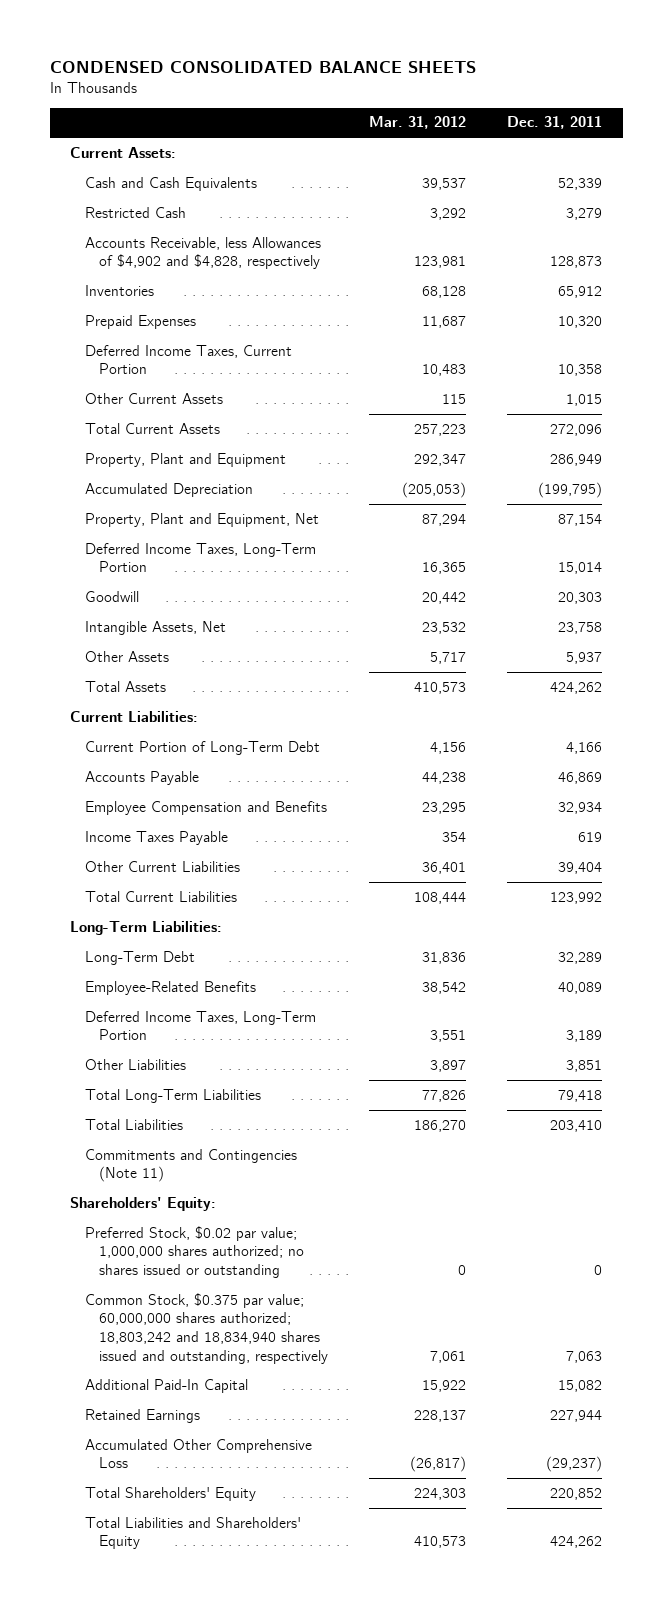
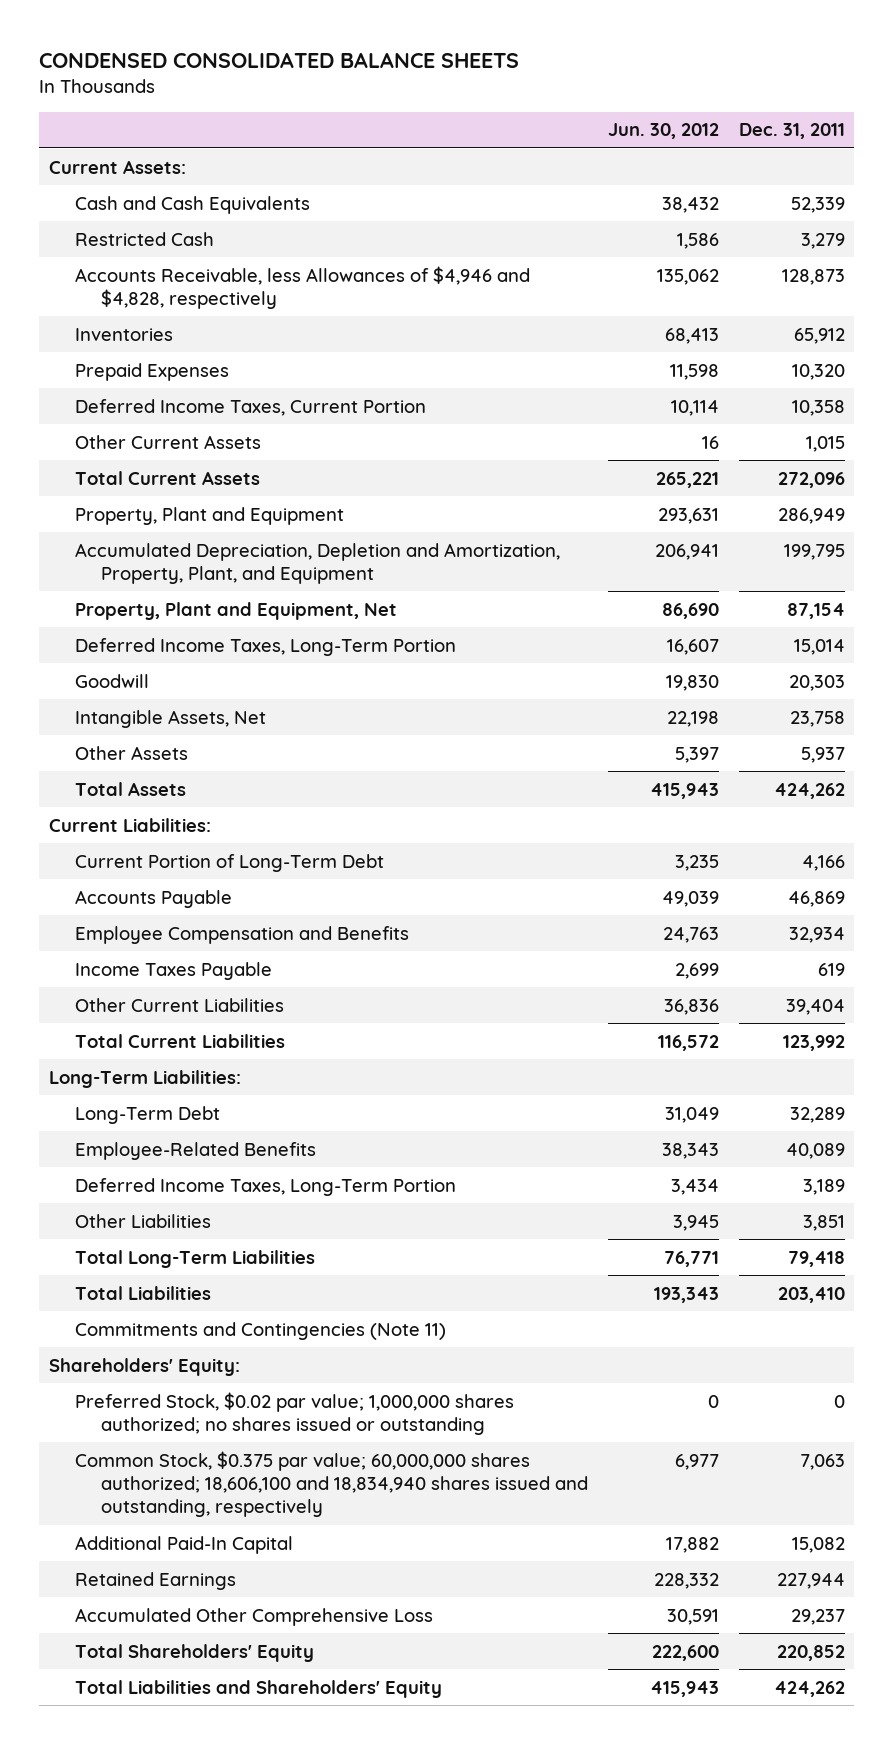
[369,116,467,130] Mar. 31, 2012 -> none
none -> [608,123,720,140] Jun. 30, 2012
[84,236,321,270] Accounts Receivable, less Allowances of $4,902 and $4,828, respectively -> [75,265,531,309] Accounts Receivable, less Allowances of $4,946 and $4,828, respectively
[84,482,253,497] Accumulated Depreciation -> [75,542,561,584] Accumulated Depreciation, Depletion and Amortization, Property, Plant, and Equipment
[538,481,603,498] (199,795) -> [783,543,845,560] 199,795
[84,1292,329,1364] Common Stock, $0.375 par value; 60,000,000 shares authorized; 18,803,242 and 18,834,940 shares issued and outstanding, respectively -> [75,1450,589,1518] Common Stock, $0.375 par value; 60,000,000 shares authorized; 18,606,100 and 18,834,940 shares issued and outstanding, respectively
[546,1456,603,1473] (29,237) -> [790,1608,845,1625] 29,237

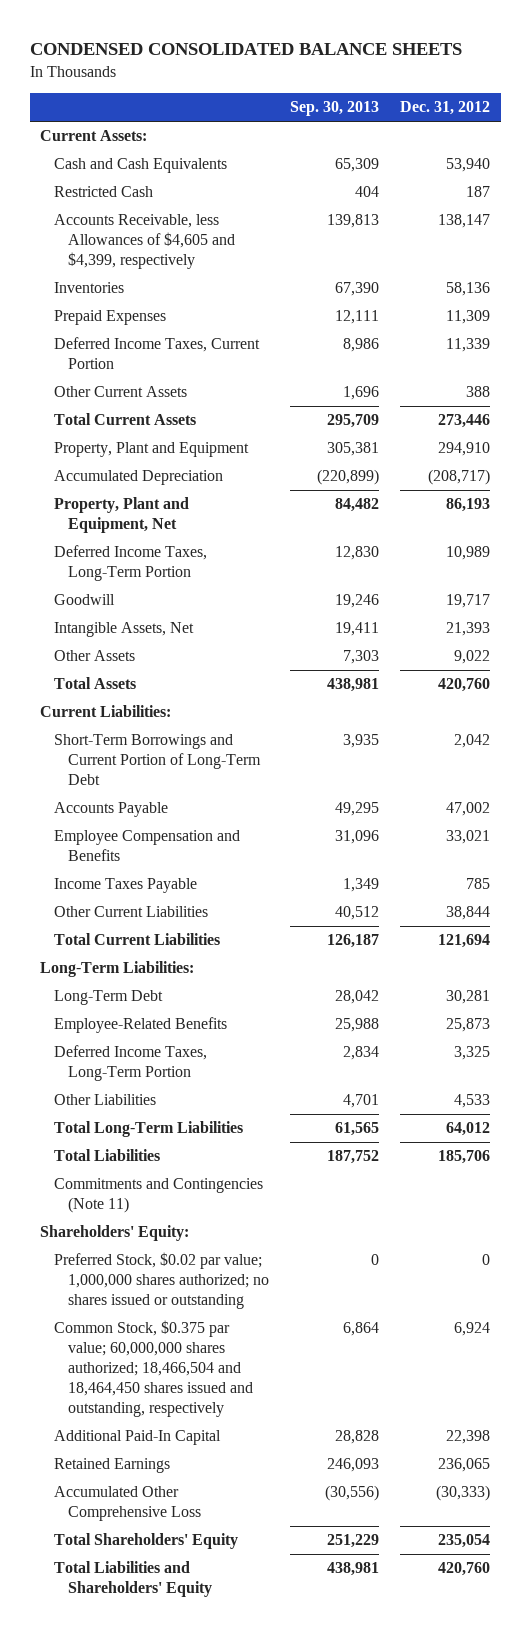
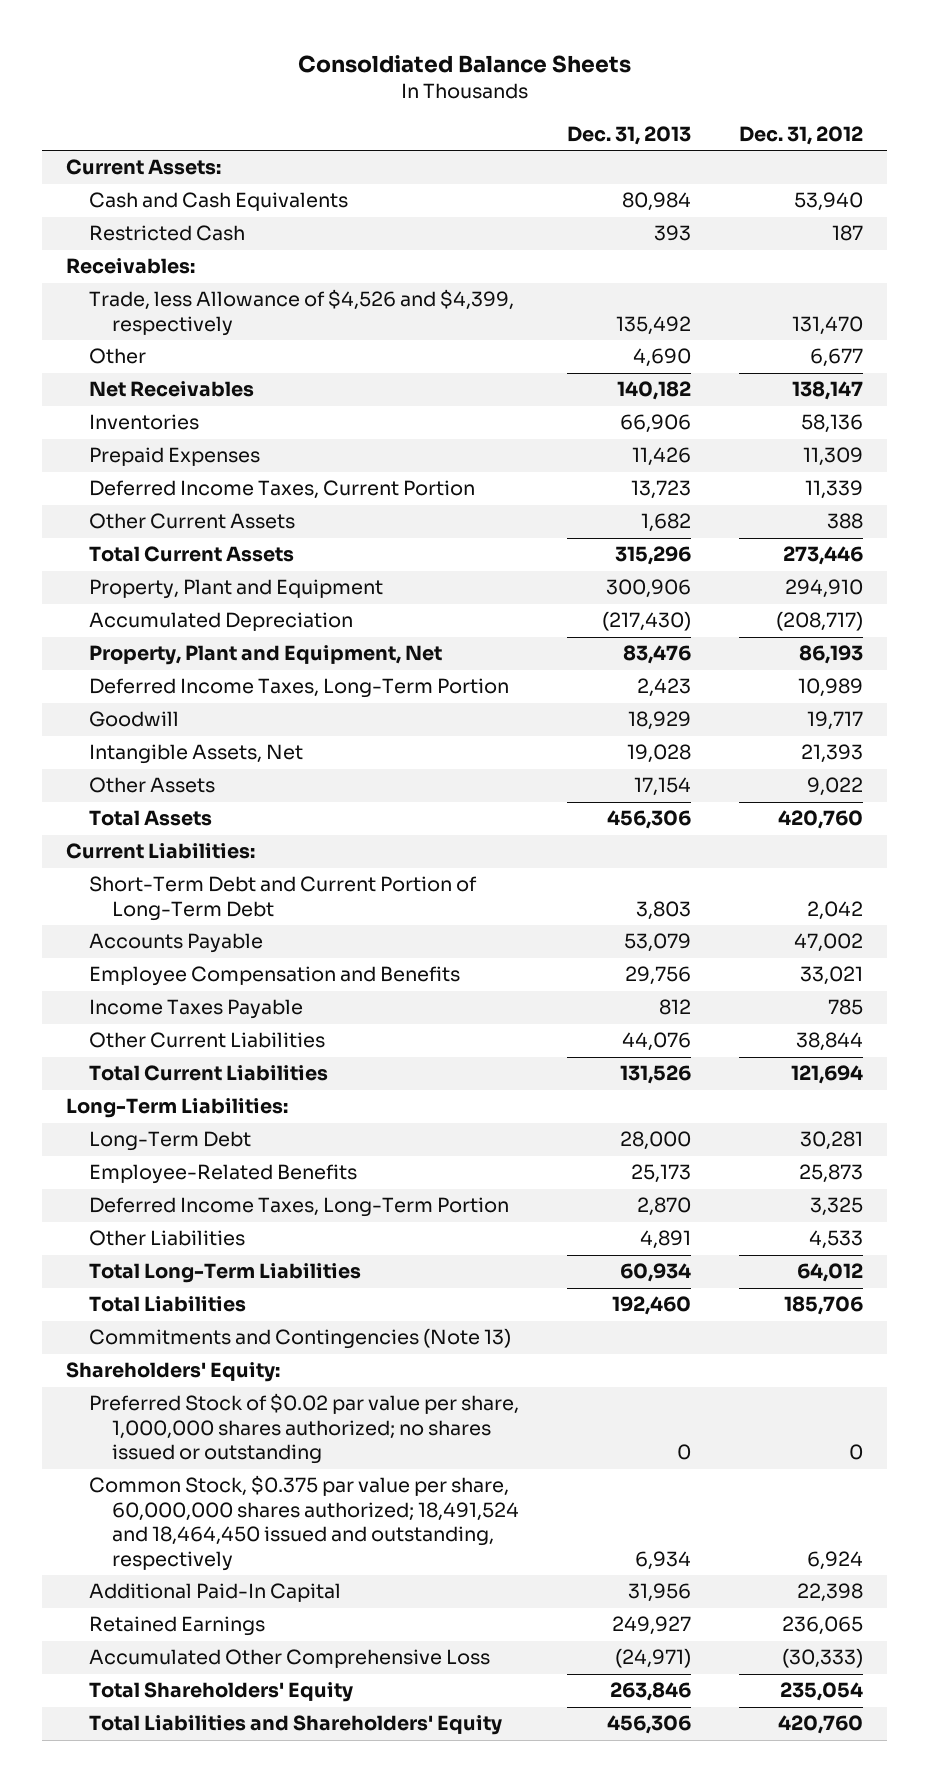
[29,43,462,56] CONDENSED CONSOLIDATED BALANCE SHEETS -> [297,55,631,74] Consoldiated Balance Sheets
[289,101,379,117] Sep. 30, 2013 -> none
none -> [567,125,692,145] Dec. 31, 2013
none -> [66,258,196,275] Receivables:
none -> [89,289,515,336] Trade, less Allowance of $4,526 and $4,399, respectively
none -> [89,348,147,365] Other
[54,214,235,270] Accounts Receivable, less Allowances of $4,605 and $4,399, respectively -> [89,381,255,398] Net Receivables
[54,734,261,786] Short-Term Borrowings and Current Portion of Long-Term Debt -> [89,876,478,921] Short-Term Debt and Current Portion of Long-Term Debt
[54,1178,264,1214] Commitments and Contingencies (Note 11) -> [89,1328,512,1350] Commitments and Contingencies (Note 13)
[54,1252,269,1310] Preferred Stock, $0.02 par value; 1,000,000 shares authorized; no shares issued or outstanding -> [89,1393,520,1465] Preferred Stock of $0.02 par value per share, 1,000,000 shares authorized; no shares issued or outstanding
[54,1320,253,1418] Common Stock, $0.375 par value; 60,000,000 shares authorized; 18,466,504 and 18,464,450 shares issued and outstanding, respectively -> [89,1475,520,1571] Common Stock, $0.375 par value per share, 60,000,000 shares authorized; 18,491,524 and 18,464,450 issued and outstanding, respectively

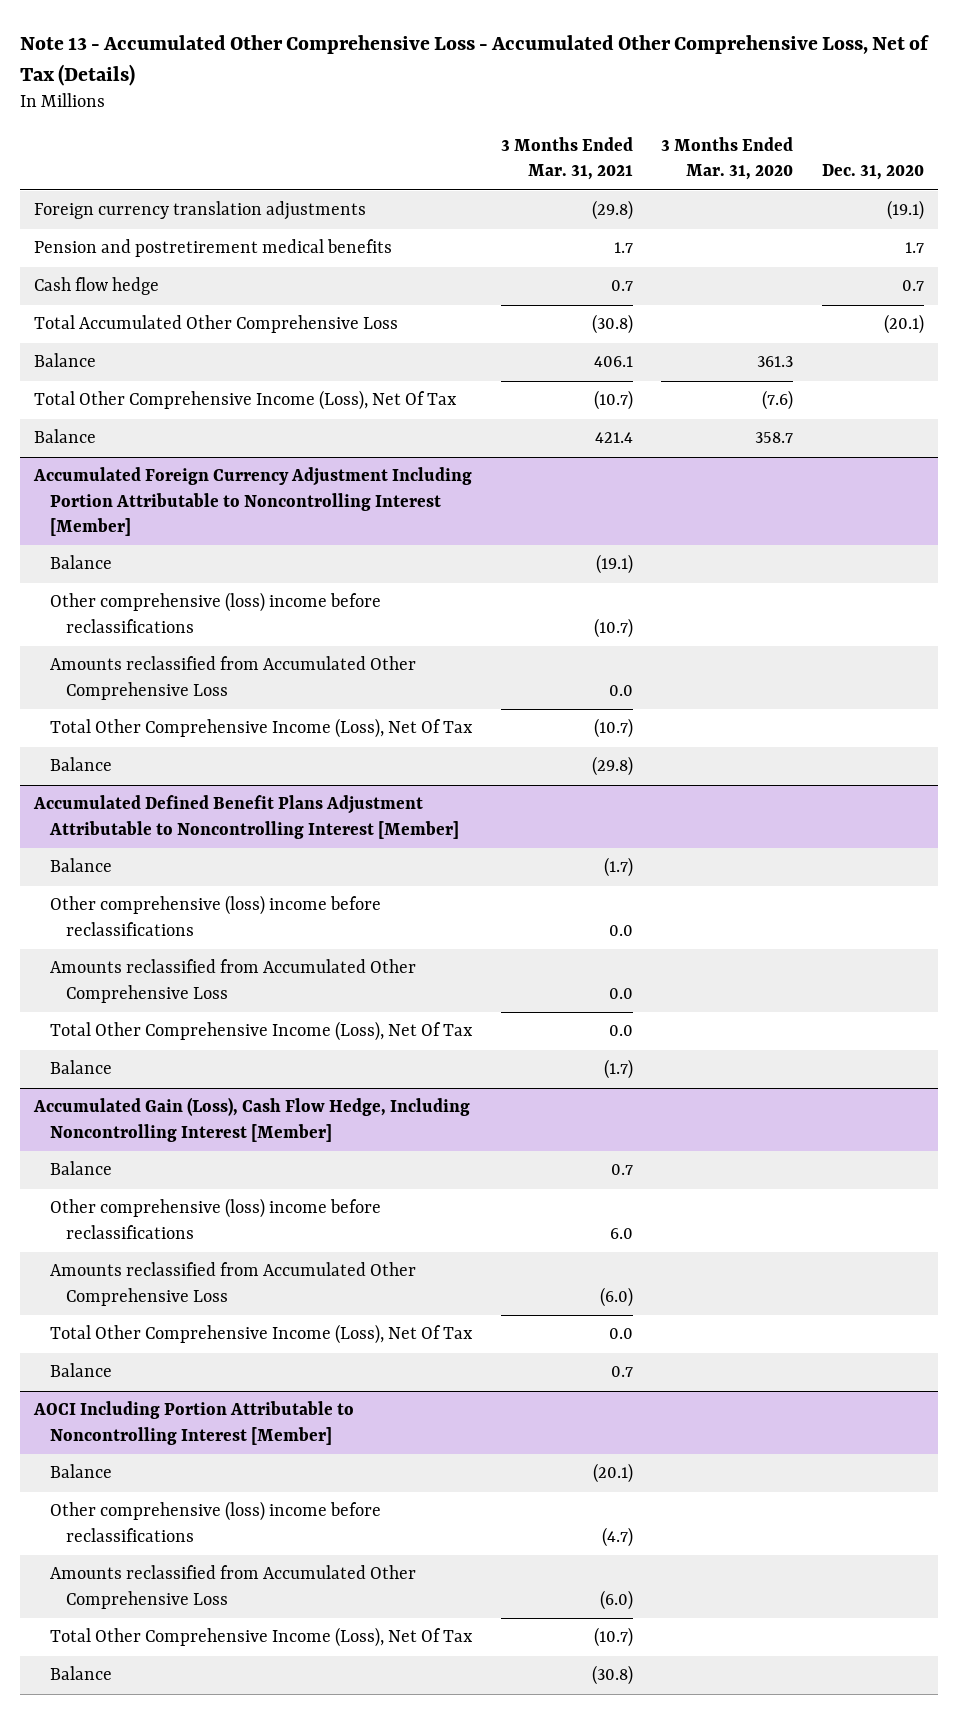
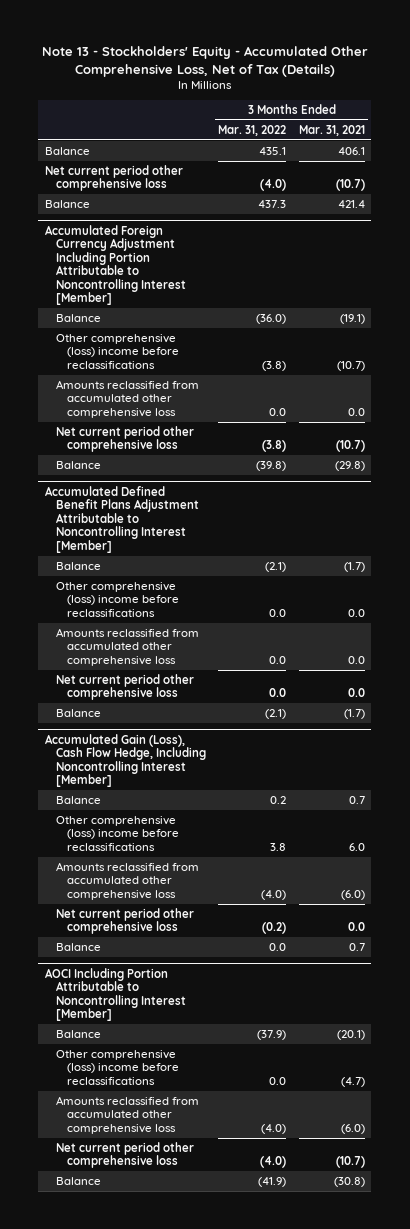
[20,35,930,86] Note 13 - Accumulated Other Comprehensive Loss - Accumulated Other Comprehensive Loss, Net of Tax (Details) -> [41,45,368,77] Note 13 - Stockholders' Equity - Accumulated Other Comprehensive Loss, Net of Tax (Details)
[661,136,794,181] 3 Months Ended Mar. 31, 2020 -> none
[821,164,924,181] Dec. 31, 2020 -> none
none -> [218,124,287,136] Mar. 31, 2022
[34,201,367,221] Foreign currency translation adjustments -> none
[34,239,393,258] Pension and postretirement medical benefits -> none
[34,277,160,296] Cash flow hedge -> none
[34,315,399,334] Total Accumulated Other Comprehensive Loss -> none
[34,390,458,411] Total Other Comprehensive Income (Loss), Net Of Tax -> [44,164,183,192] Net current period other comprehensive loss
[50,656,417,700] Amounts reclassified from Accumulated Other Comprehensive Loss -> [55,379,199,418] Amounts reclassified from accumulated other comprehensive loss
[50,718,474,739] Total Other Comprehensive Income (Loss), Net Of Tax -> [55,425,194,453] Net current period other comprehensive loss
[50,959,417,1003] Amounts reclassified from Accumulated Other Comprehensive Loss -> [55,627,199,666] Amounts reclassified from accumulated other comprehensive loss
[50,1021,474,1042] Total Other Comprehensive Income (Loss), Net Of Tax -> [55,673,194,701] Net current period other comprehensive loss
[50,1262,417,1306] Amounts reclassified from Accumulated Other Comprehensive Loss -> [55,861,199,900] Amounts reclassified from accumulated other comprehensive loss
[50,1324,474,1345] Total Other Comprehensive Income (Loss), Net Of Tax -> [55,907,194,935] Net current period other comprehensive loss
[50,1565,417,1609] Amounts reclassified from Accumulated Other Comprehensive Loss -> [55,1095,199,1134] Amounts reclassified from accumulated other comprehensive loss
[50,1627,474,1648] Total Other Comprehensive Income (Loss), Net Of Tax -> [55,1141,194,1169] Net current period other comprehensive loss

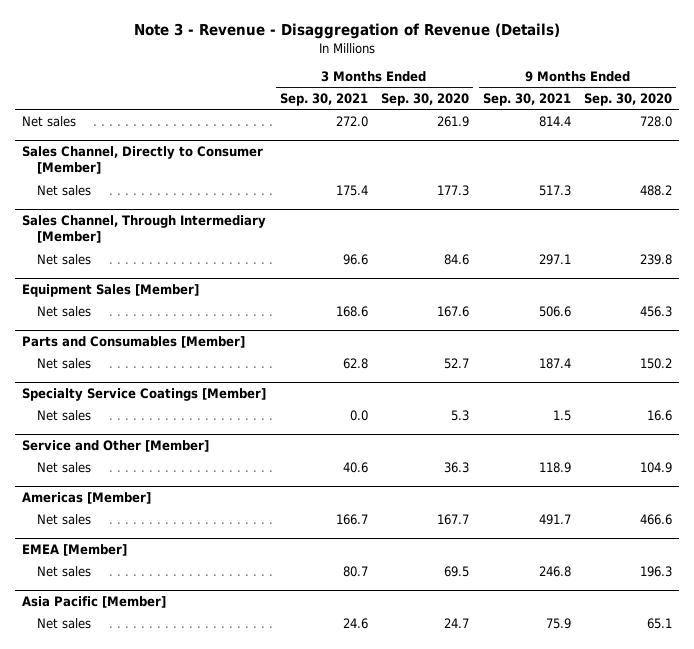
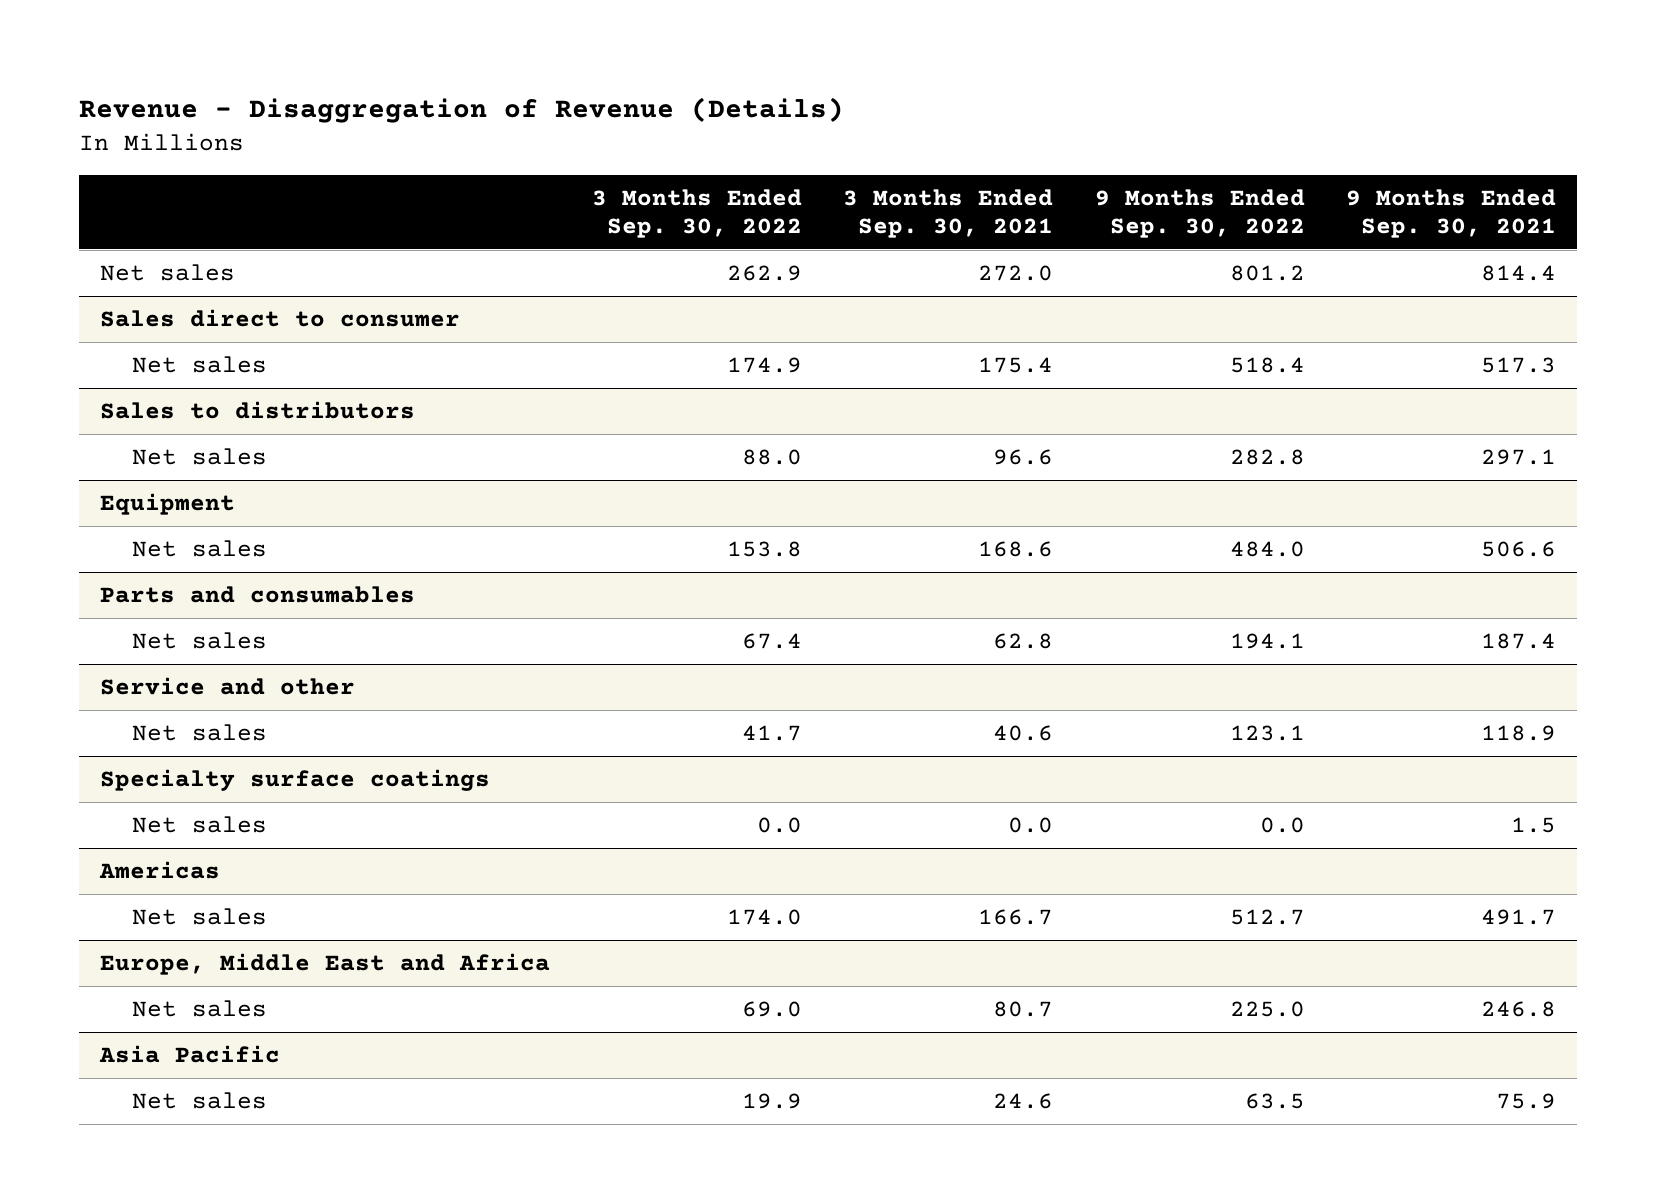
[134,23,561,40] Note 3 - Revenue - Disaggregation of Revenue (Details) -> [79,97,845,124] Revenue - Disaggregation of Revenue (Details)
[381,93,470,107] Sep. 30, 2020 -> none
[584,93,673,107] Sep. 30, 2020 -> none
none -> [591,188,802,239] 3 Months Ended Sep. 30, 2022
none -> [1094,188,1305,239] 9 Months Ended Sep. 30, 2022
[21,145,263,175] Sales Channel, Directly to Consumer [Member] -> [100,308,461,327] Sales direct to consumer
[21,214,266,244] Sales Channel, Through Intermediary [Member] -> [100,400,416,419] Sales to distributors
[21,283,199,297] Equipment Sales [Member] -> [100,492,236,515] Equipment
[21,335,245,348] Parts and Consumables [Member] -> [100,585,416,603] Parts and consumables
[21,387,266,401] Specialty Service Coatings [Member] -> none
[37,409,92,421] Net sales -> none
[21,439,209,452] Service and Other [Member] -> [100,676,356,695] Service and other
none -> [100,768,491,791] Specialty surface coatings
none -> [132,815,268,833] Net sales
[21,491,151,504] Americas [Member] -> [99,860,221,879] Americas
[21,543,127,556] EMEA [Member] -> [100,952,551,975] Europe, Middle East and Africa
[21,595,166,608] Asia Pacific [Member] -> [99,1044,281,1063] Asia Pacific

